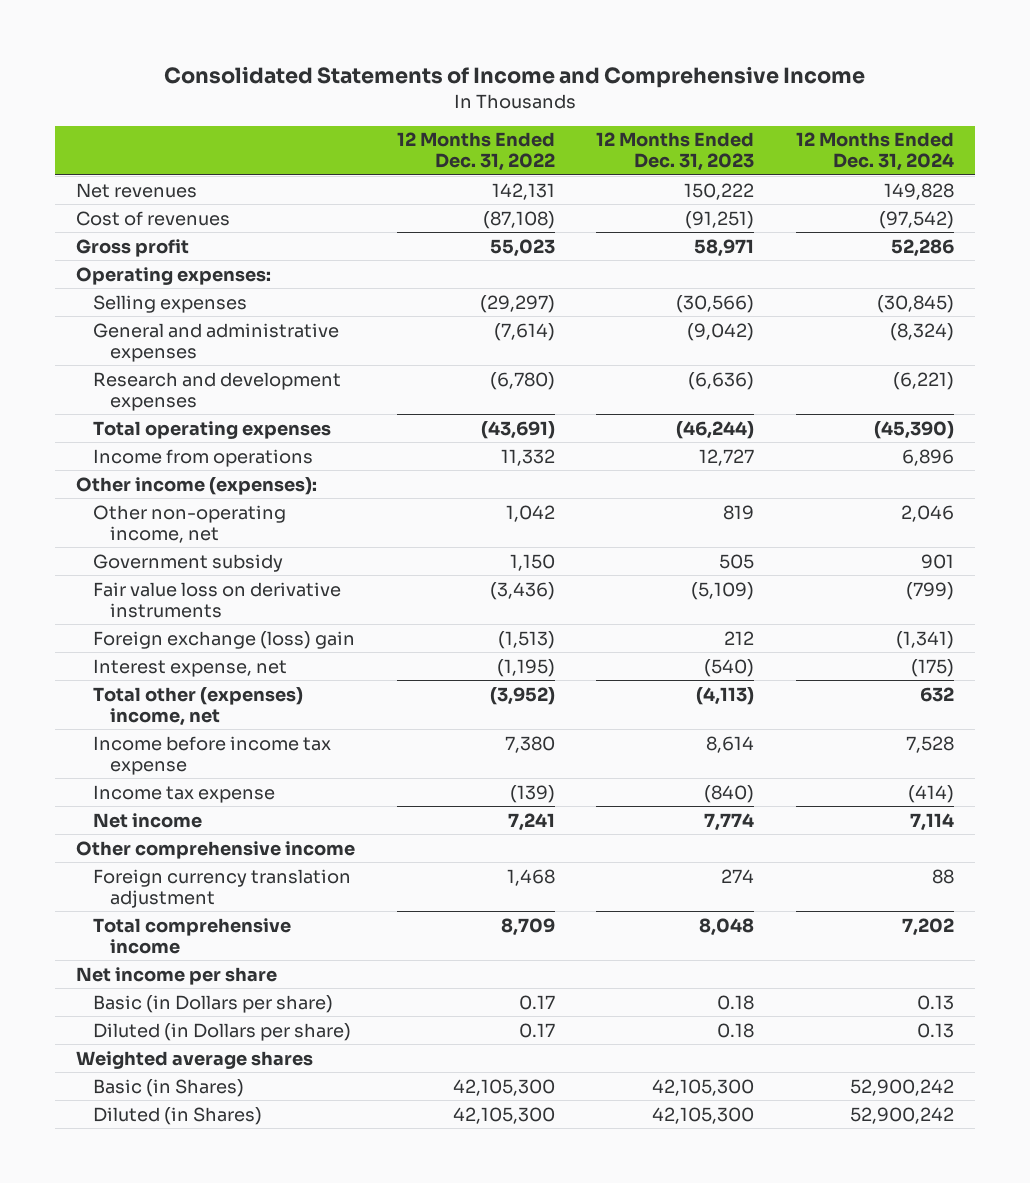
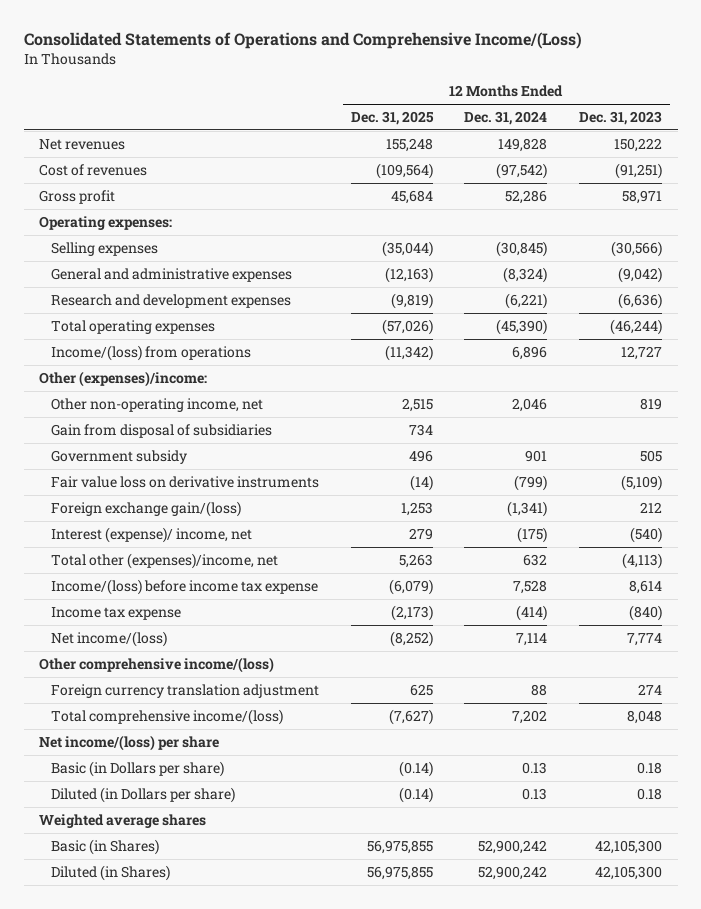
[163,66,865,89] Consolidated Statements of Income and Comprehensive Income -> [23,32,582,50] Consolidated Statements of Operations and Comprehensive Income/(Loss)
[396,132,555,172] 12 Months Ended Dec. 31, 2022 -> none
none -> [350,111,434,126] Dec. 31, 2025
[92,448,313,467] Income from operations -> [51,344,252,361] Income/(loss) from operations
[76,476,318,495] Other income (expenses): -> [39,370,208,387] Other (expenses)/income:
none -> [51,423,273,438] Gain from disposal of subsidiaries
[92,630,355,649] Foreign exchange (loss) gain -> [51,500,242,517] Foreign exchange gain/(loss)
[92,658,287,677] Interest expense, net -> [51,526,253,543] Interest (expense)/ income, net
[92,686,303,726] Total other (expenses) income, net -> [51,552,279,569] Total other (expenses)/income, net
[92,735,331,775] Income before income tax expense -> [51,578,319,595] Income/(loss) before income tax expense
[92,812,202,828] Net income -> [51,630,168,647] Net income/(loss)
[76,840,356,859] Other comprehensive income -> [39,656,275,673] Other comprehensive income/(loss)
[92,917,291,954] Total comprehensive income -> [51,708,284,725] Total comprehensive income/(loss)
[76,966,278,985] Net income per share -> [39,734,220,751] Net income/(loss) per share

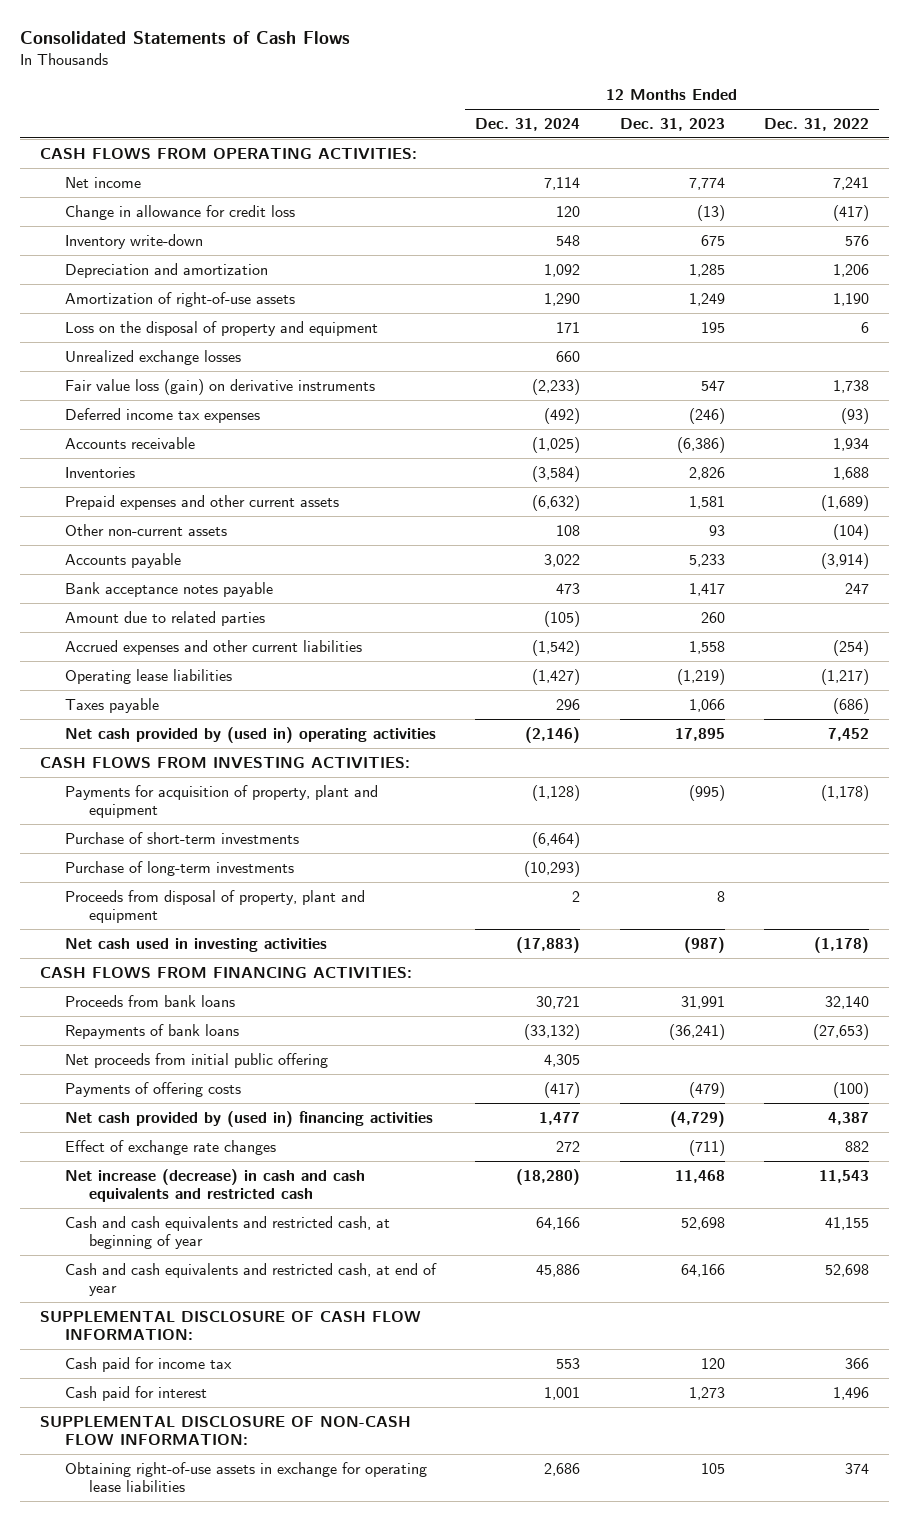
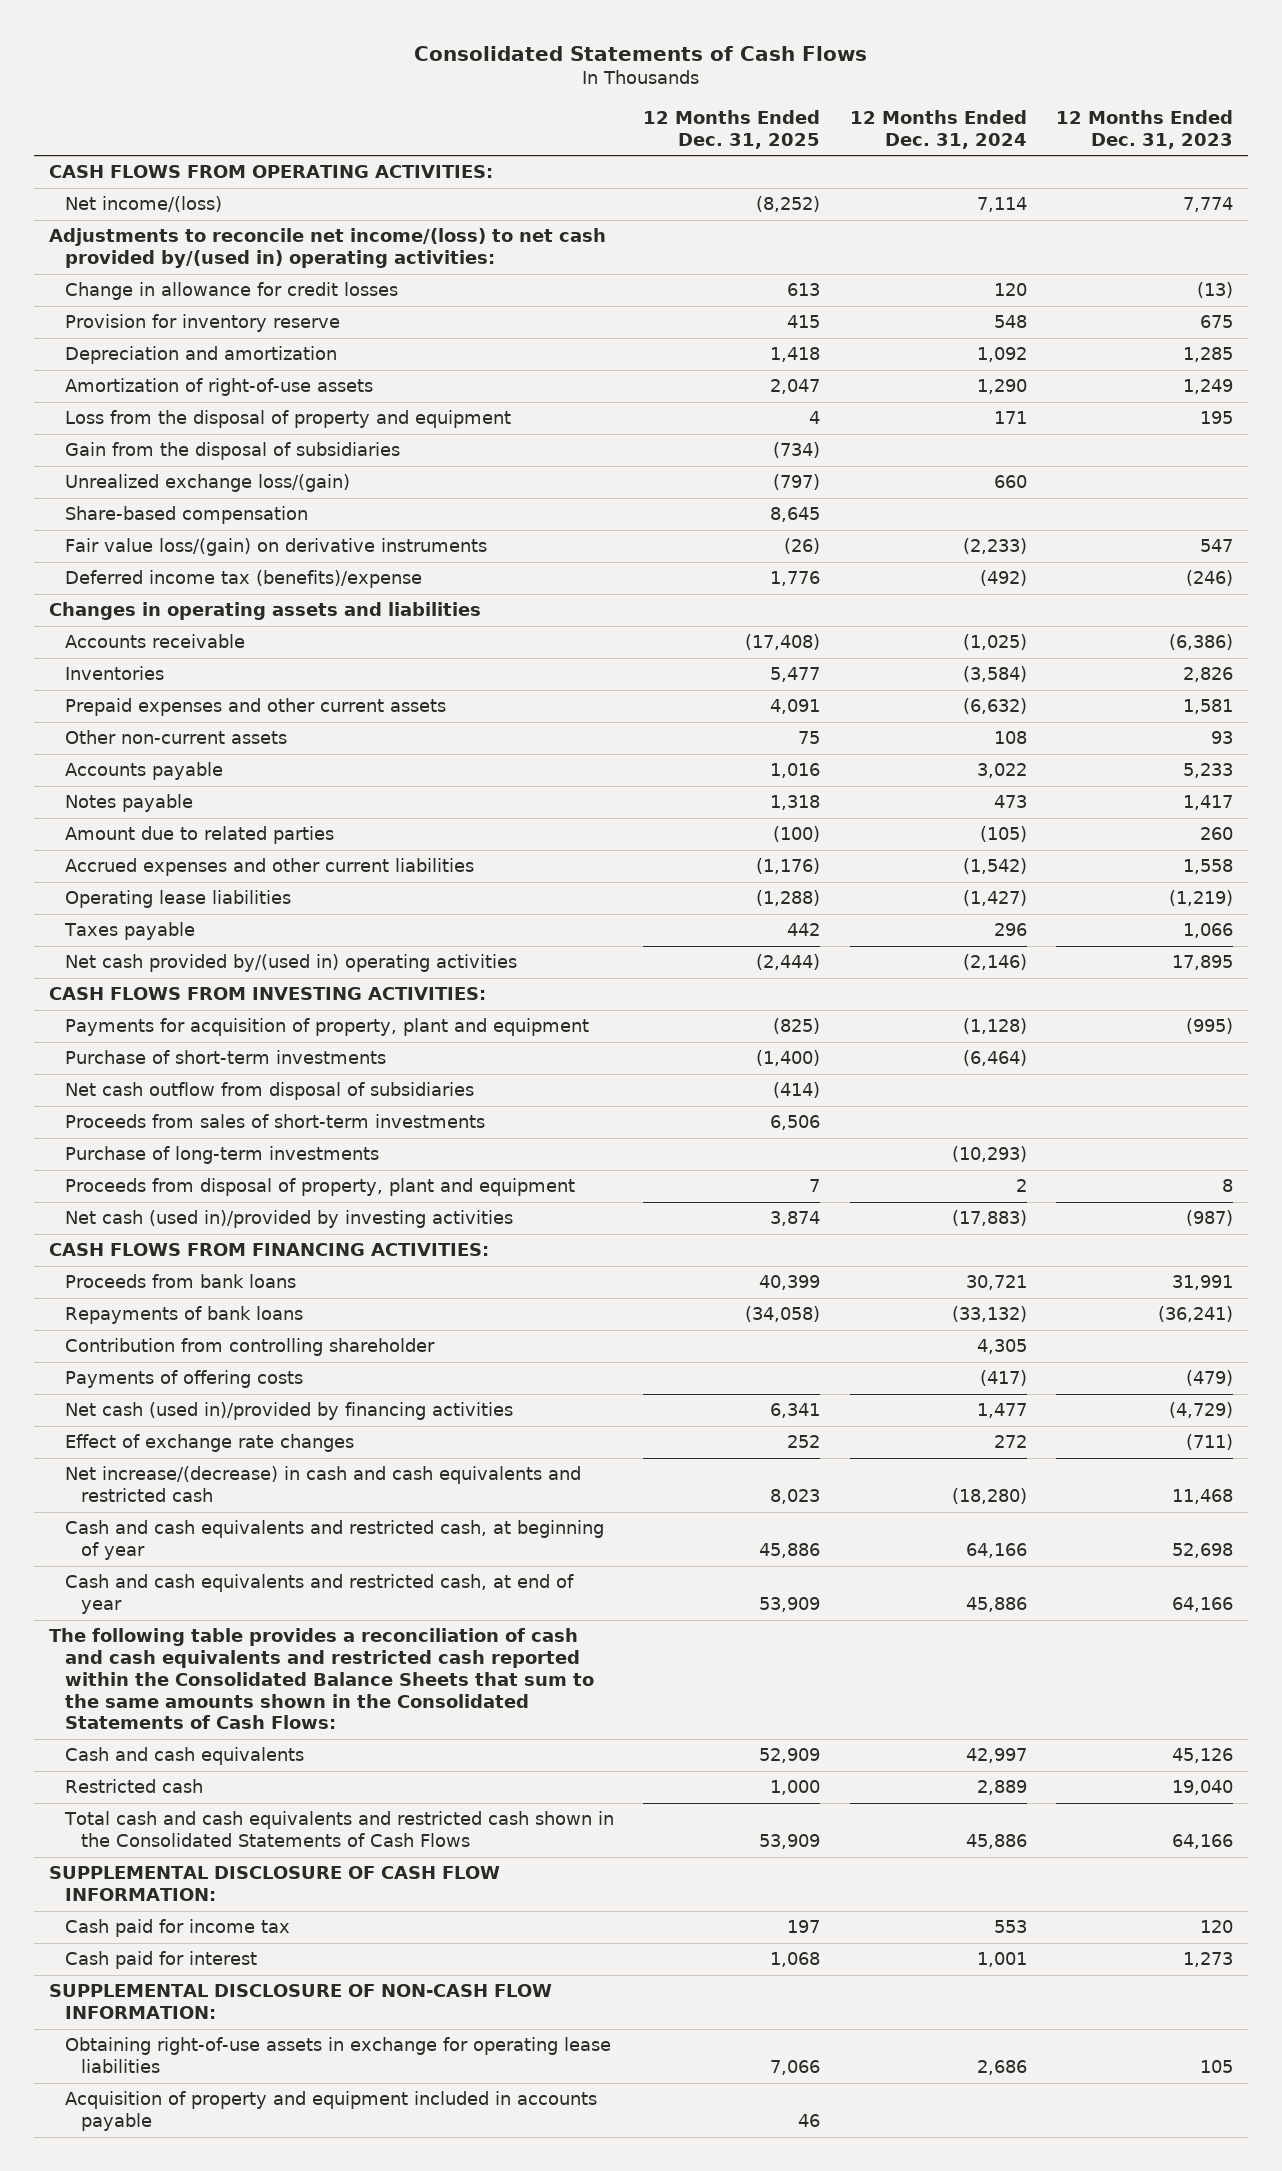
[763,117,869,131] Dec. 31, 2022 -> none
none -> [643,109,821,149] 12 Months Ended Dec. 31, 2025
[64,176,141,188] Net income -> [64,196,222,213] Net income/(loss)
none -> [48,228,606,269] Adjustments to reconcile net income/(loss) to net cash provided by/(used in) operating activities:
[64,204,295,220] Change in allowance for credit loss -> [64,282,398,301] Change in allowance for credit losses
[64,233,203,249] Inventory write-down -> [64,314,340,333] Provision for inventory reserve
[64,320,378,336] Loss on the disposal of property and equipment -> [64,410,511,429] Loss from the disposal of property and equipment
none -> [64,442,400,461] Gain from the disposal of subsidiaries
[64,349,241,365] Unrealized exchange losses -> [64,474,350,493] Unrealized exchange loss/(gain)
none -> [64,506,308,525] Share-based compensation
[64,378,375,395] Fair value loss (gain) on derivative instruments -> [64,538,487,557] Fair value loss/(gain) on derivative instruments
[64,407,260,423] Deferred income tax expenses -> [64,570,422,589] Deferred income tax (benefits)/expense
none -> [48,602,481,621] Changes in operating assets and liabilities
[64,581,273,597] Bank acceptance notes payable -> [64,794,193,813] Notes payable
[64,726,436,743] Net cash provided by (used in) operating activities -> [64,954,517,973] Net cash provided by/(used in) operating activities
none -> [64,1082,474,1101] Net cash outflow from disposal of subsidiaries
none -> [64,1114,485,1129] Proceeds from sales of short-term investments
[64,937,327,952] Net cash used in investing activities -> [64,1210,513,1229] Net cash (used in)/provided by investing activities
[64,1052,328,1068] Net proceeds from initial public offering -> [64,1338,435,1357] Contribution from controlling shareholder
[64,1110,433,1127] Net cash provided by (used in) financing activities -> [64,1402,513,1421] Net cash (used in)/provided by financing activities
[64,1168,365,1203] Net increase (decrease) in cash and cash equivalents and restricted cash -> [64,1466,581,1503] Net increase/(decrease) in cash and cash equivalents and restricted cash
none -> [48,1628,594,1730] The following table provides a reconciliation of cash and cash equivalents and restricted cash reported within the Consolidated Balance Sheets that sum to the same amounts shown in the Consolidated Statements of Cash Flows:
none -> [64,1747,304,1766] Cash and cash equivalents
none -> [64,1779,203,1794] Restricted cash
none -> [63,1811,614,1848] Total cash and cash equivalents and restricted cash shown in the Consolidated Statements of Cash Flows
none -> [64,2091,597,2132] Acquisition of property and equipment included in accounts payable

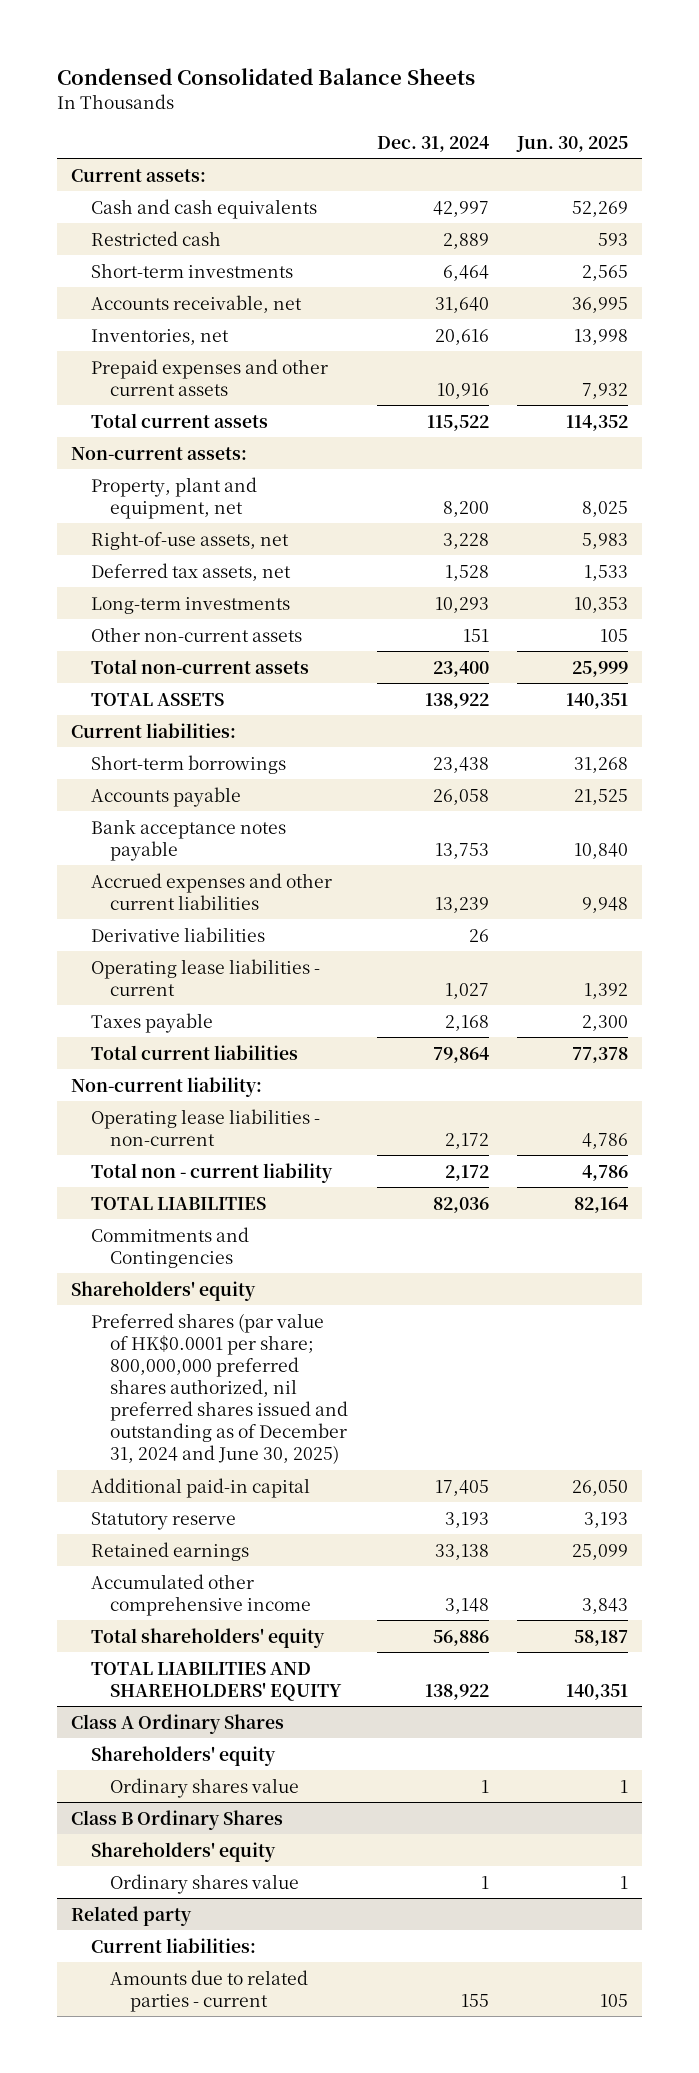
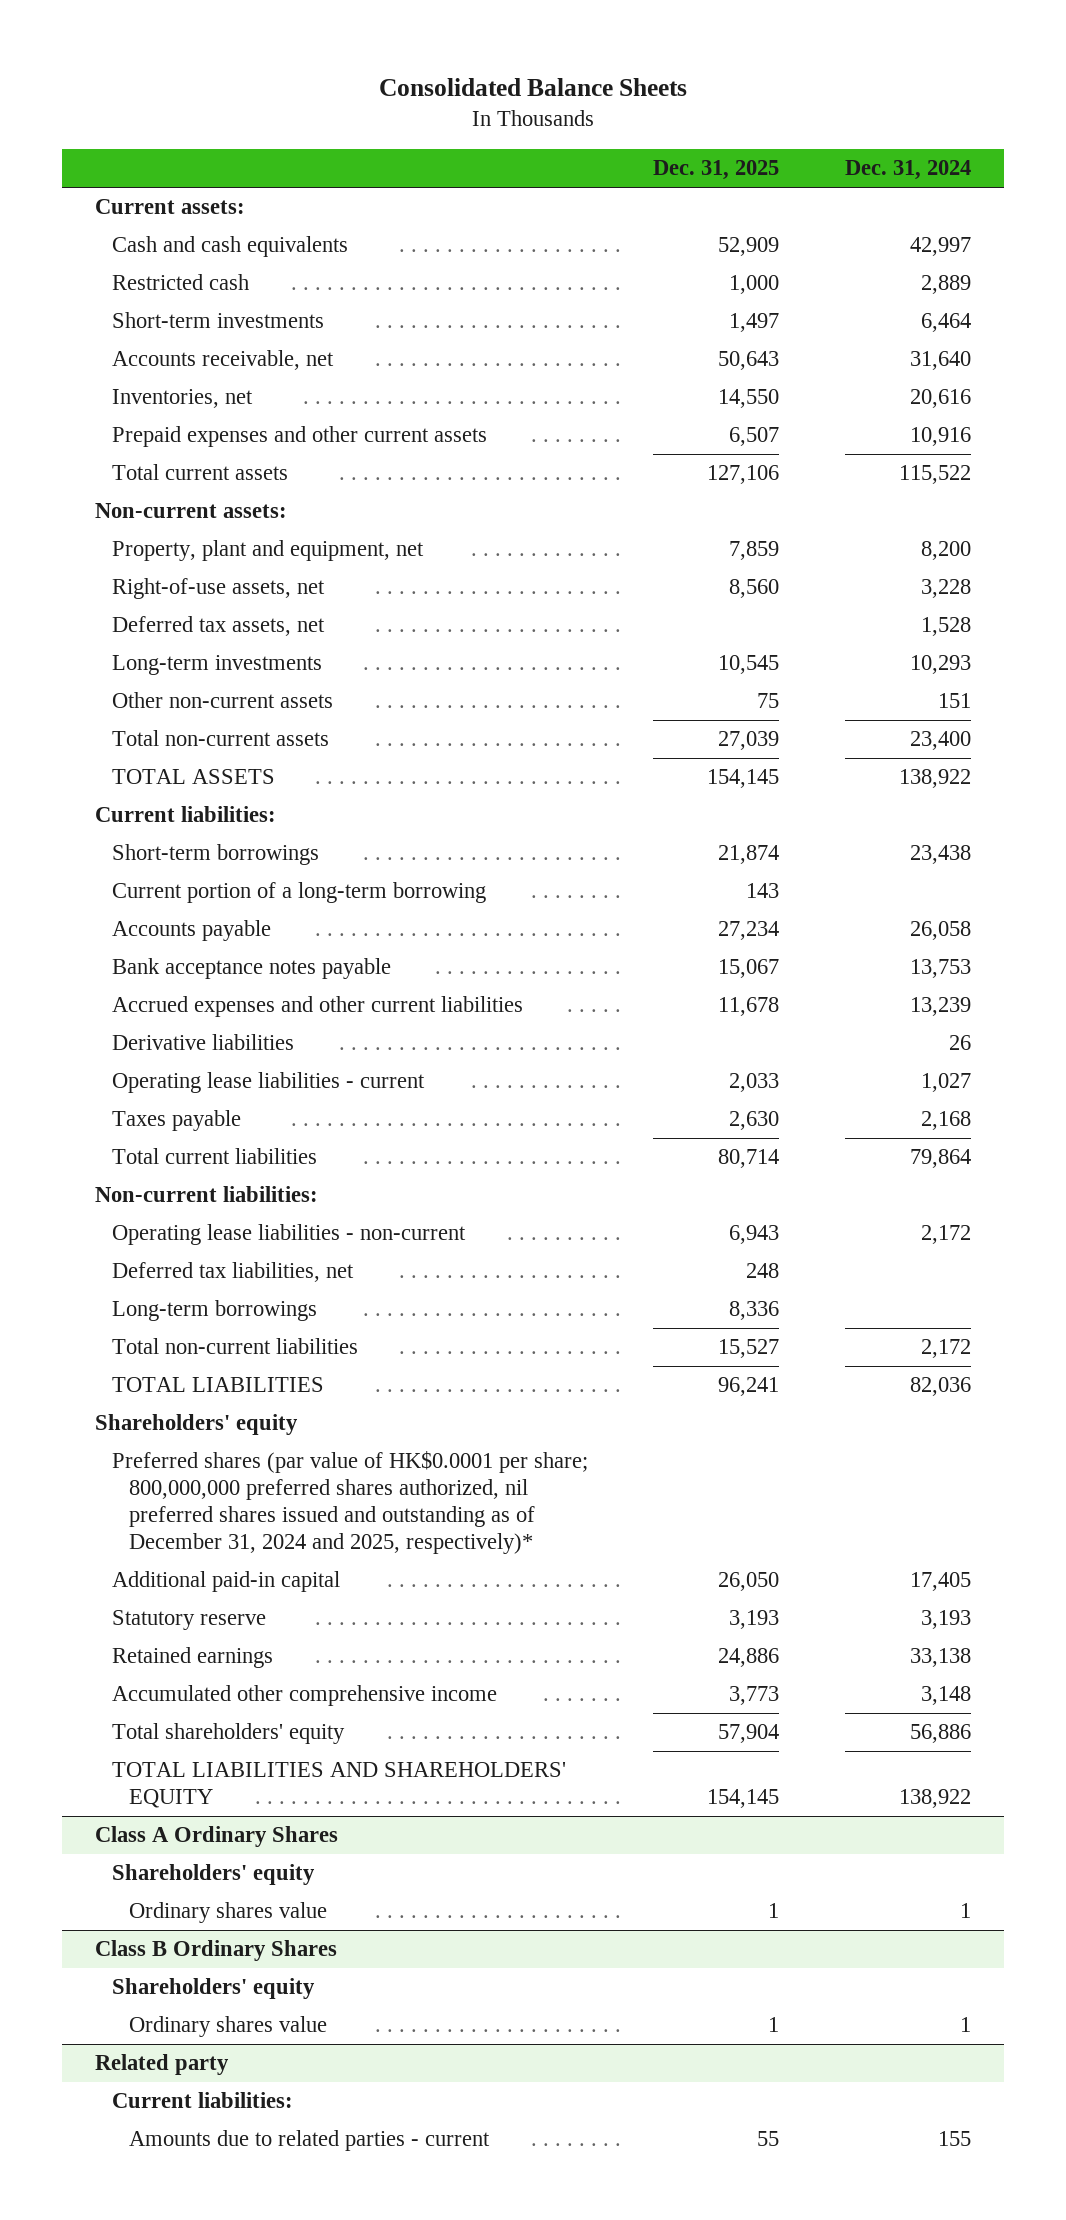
[57,67,476,85] Condensed Consolidated Balance Sheets -> [378,78,687,97] Consolidated Balance Sheets
[515,135,628,152] Jun. 30, 2025 -> none
none -> [653,160,780,181] Dec. 31, 2025
none -> [111,882,486,904] Current portion of a long-term borrowing
[71,1076,263,1097] Non-current liability: -> [94,1186,318,1203] Non-current liabilities:
none -> [111,1262,354,1283] Deferred tax liabilities, net
none -> [111,1300,317,1322] Long-term borrowings
[90,1162,333,1183] Total non - current liability -> [111,1338,358,1355] Total non-current liabilities
[90,1226,249,1268] Commitments and Contingencies -> none
[90,1312,349,1464] Preferred shares (par value of HK$0.0001 per share; 800,000,000 preferred shares authorized, nil preferred shares issued and outstanding as of December 31, 2024 and June 30, 2025) -> [111,1451,588,1554] Preferred shares (par value of HK$0.0001 per share; 800,000,000 preferred shares authorized, nil preferred shares issued and outstanding as of December 31, 2024 and 2025, respectively)*

